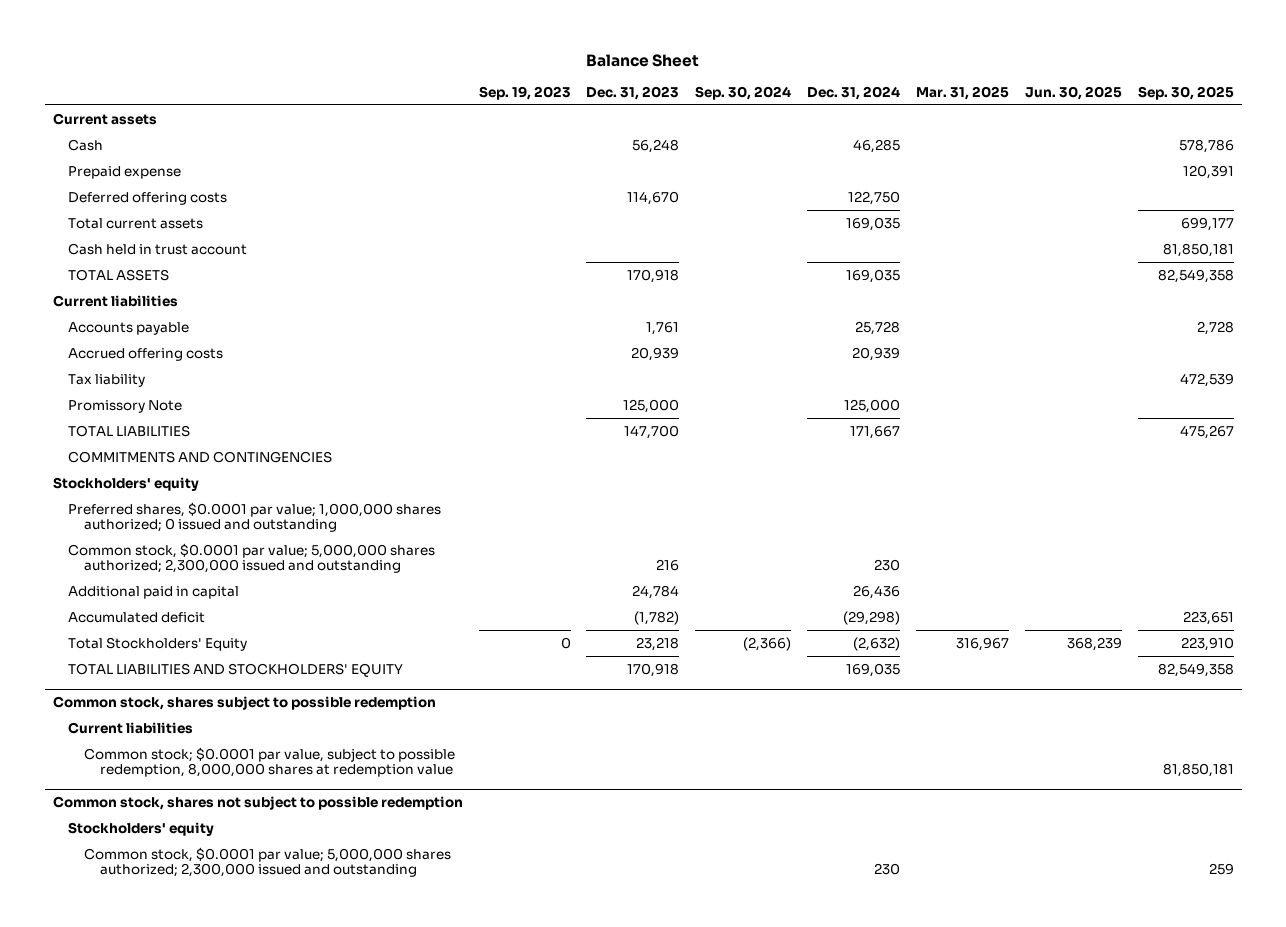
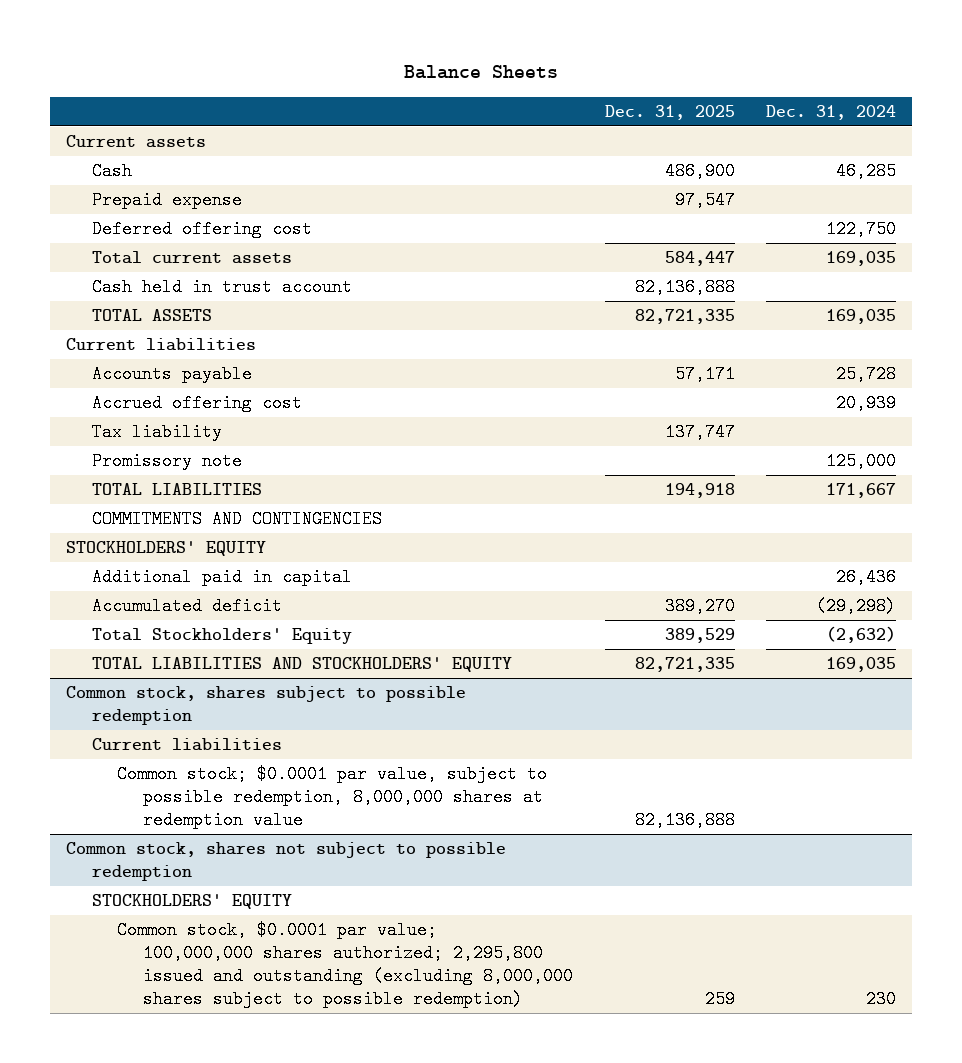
[586,53,700,67] Balance Sheet -> [403,65,558,80] Balance Sheets
[478,86,571,101] Sep. 19, 2023 -> none
[586,86,680,101] Dec. 31, 2023 -> none
[695,86,792,101] Sep. 30, 2024 -> none
[915,86,1009,101] Mar. 31, 2025 -> none
[1024,86,1122,101] Jun. 30, 2025 -> none
[1137,86,1234,101] Sep. 30, 2025 -> none
none -> [604,104,735,120] Dec. 31, 2025
[68,191,228,205] Deferred offering costs -> [91,220,312,239] Deferred offering cost
[68,347,224,361] Accrued offering costs -> [91,394,302,413] Accrued offering cost
[68,399,183,413] Promissory Note -> [91,452,242,471] Promissory note
[68,501,442,533] Preferred shares, $0.0001 par value; 1,000,000 shares authorized; 0 issued and outstanding -> none
[68,542,436,574] Common stock, $0.0001 par value; 5,000,000 shares authorized; 2,300,000 issued and outstanding -> none
[52,476,199,491] Stockholders' equity -> [65,541,266,557] STOCKHOLDERS' EQUITY
[68,821,215,836] Stockholders' equity -> [91,894,292,910] STOCKHOLDERS' EQUITY
[84,846,452,878] Common stock, $0.0001 par value; 5,000,000 shares authorized; 2,300,000 issued and outstanding -> [117,921,574,1009] Common stock, $0.0001 par value; 100,000,000 shares authorized; 2,295,800 issued and outstanding (excluding 8,000,000 shares subject to possible redemption)

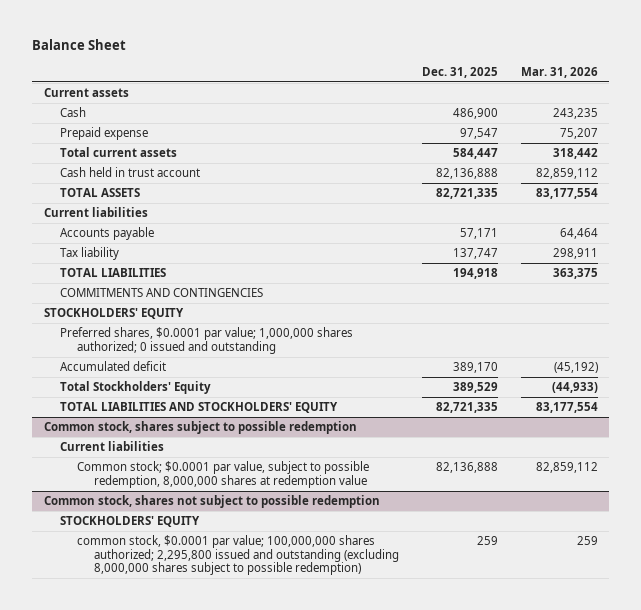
[403,65,558,80] Balance Sheets -> [32,38,127,50] Balance Sheet
[765,104,896,120] Dec. 31, 2024 -> none
none -> [520,66,598,78] Mar. 31, 2026
[91,220,312,239] Deferred offering cost -> none
[91,394,302,413] Accrued offering cost -> none
[91,452,242,471] Promissory note -> none
[91,568,352,587] Additional paid in capital -> none
none -> [60,327,354,354] Preferred shares, $0.0001 par value; 1,000,000 shares authorized; 0 issued and outstanding
[664,597,735,616] 389,270 -> [452,362,498,374] 389,170
[117,921,574,1009] Common stock, $0.0001 par value; 100,000,000 shares authorized; 2,295,800 issued and outstanding (excluding 8,000,000 shares subject to possible redemption) -> [77,535,399,575] common stock, $0.0001 par value; 100,000,000 shares authorized; 2,295,800 issued and outstanding (excluding 8,000,000 shares subject to possible redemption)

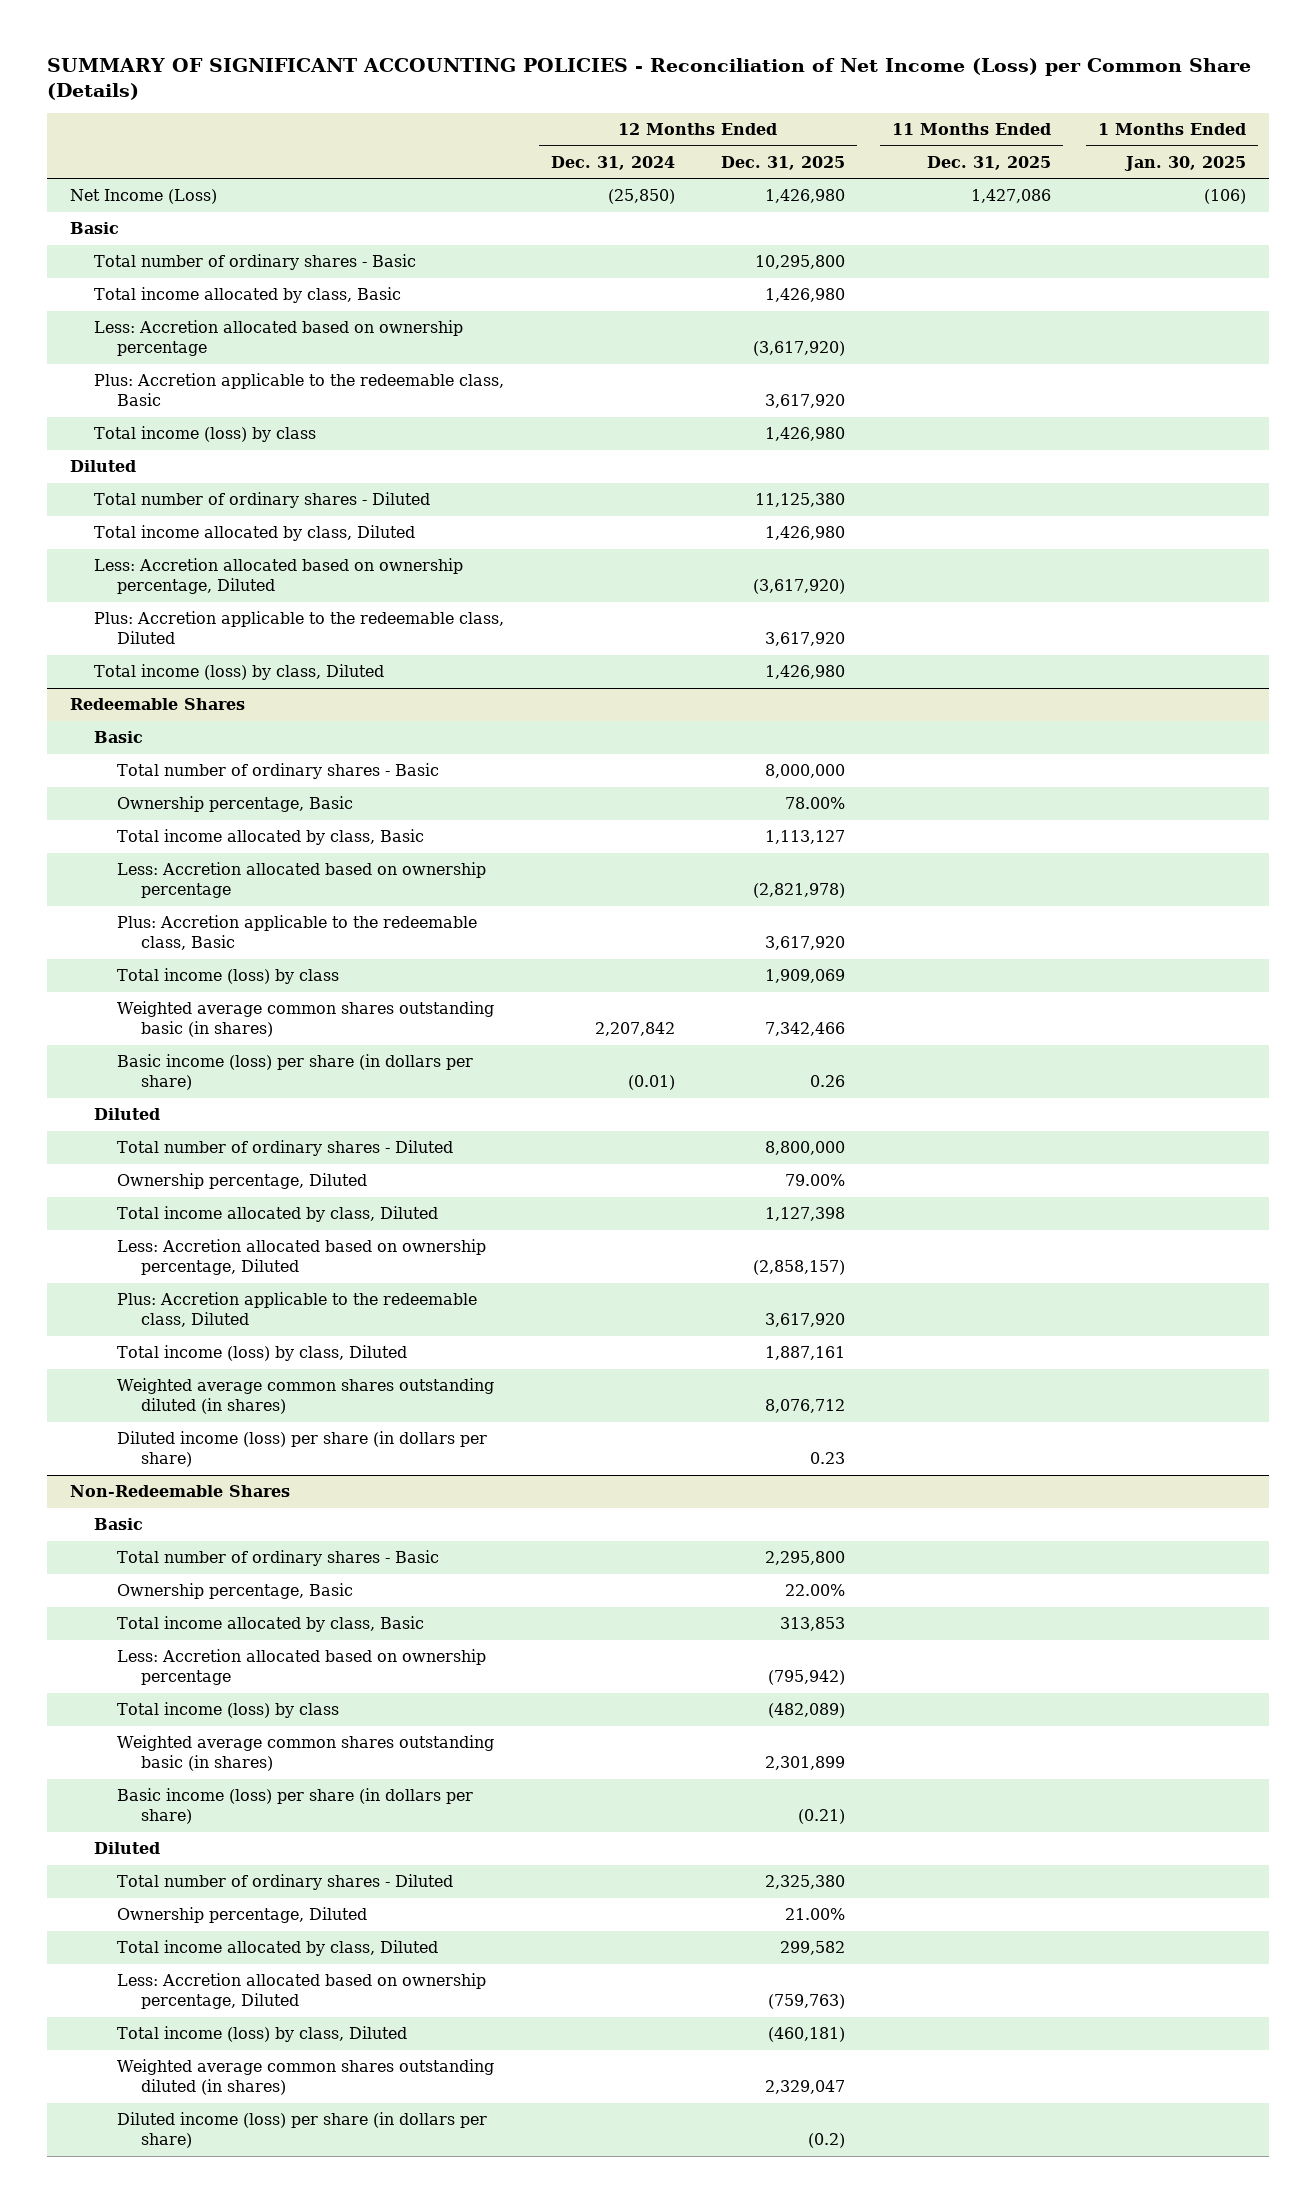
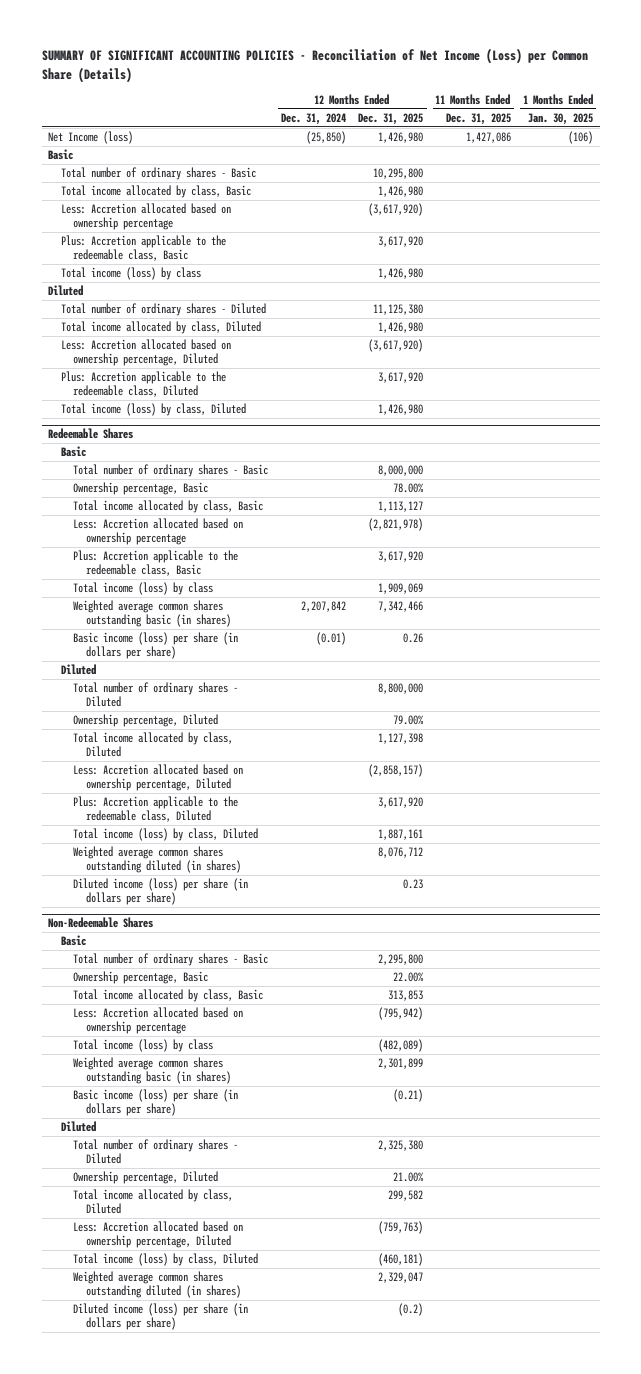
[70,189,218,205] Net Income (Loss) -> [47,131,133,145] Net Income (loss)

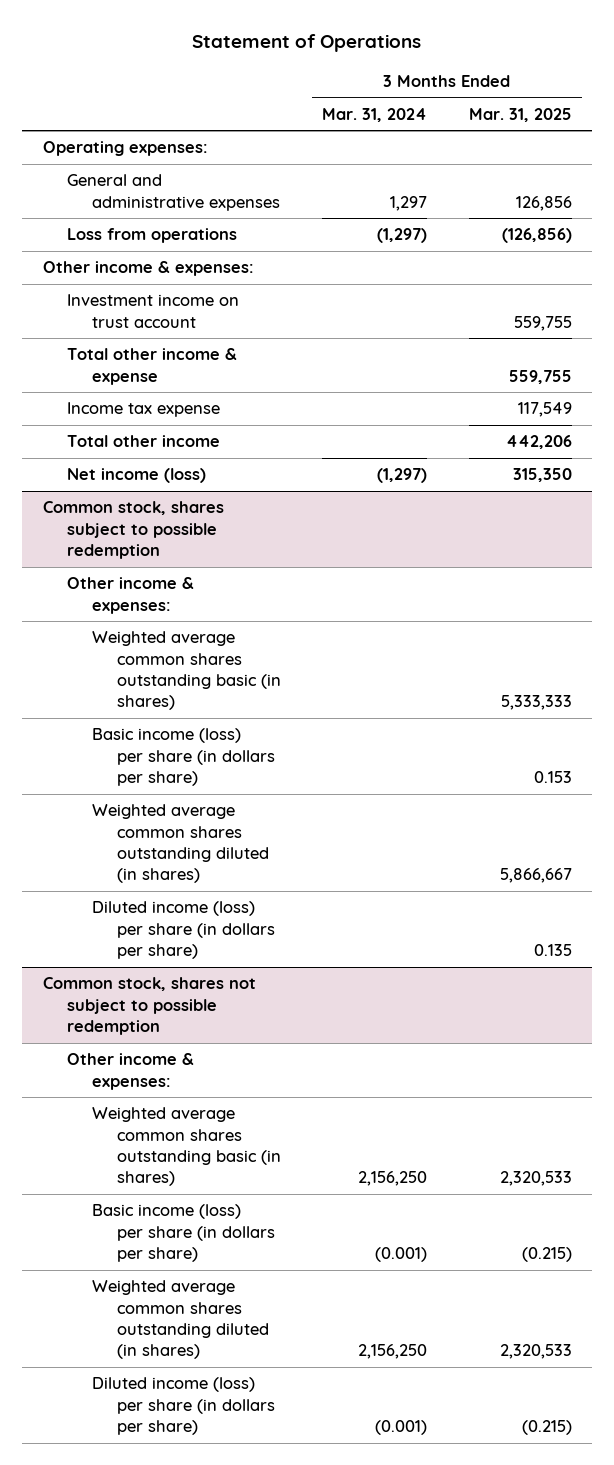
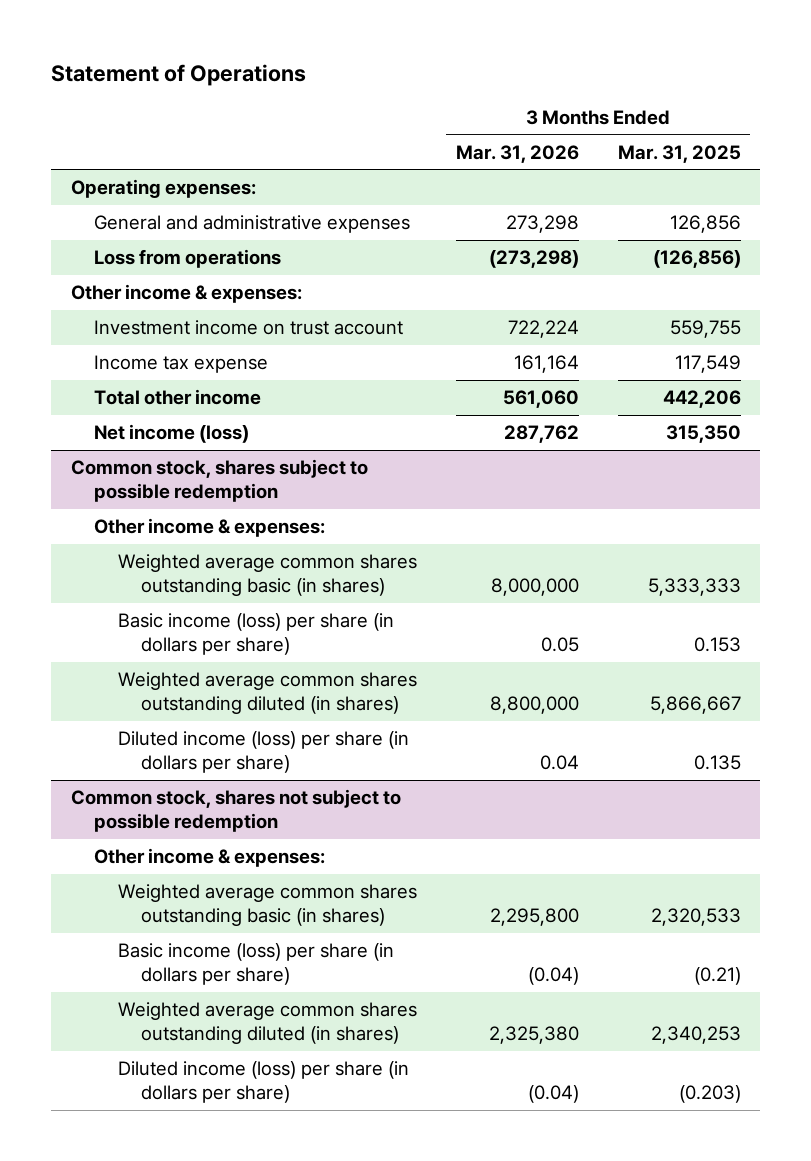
[322,107,428,122] Mar. 31, 2024 -> none
none -> [455,144,579,163] Mar. 31, 2026
[67,348,238,385] Total other income & expense -> none
[521,1247,572,1263] (0.215) -> [693,967,741,986] (0.21)
[499,1344,572,1360] 2,320,533 -> [650,1026,741,1045] 2,340,253
[521,1420,572,1436] (0.215) -> [678,1085,741,1104] (0.203)

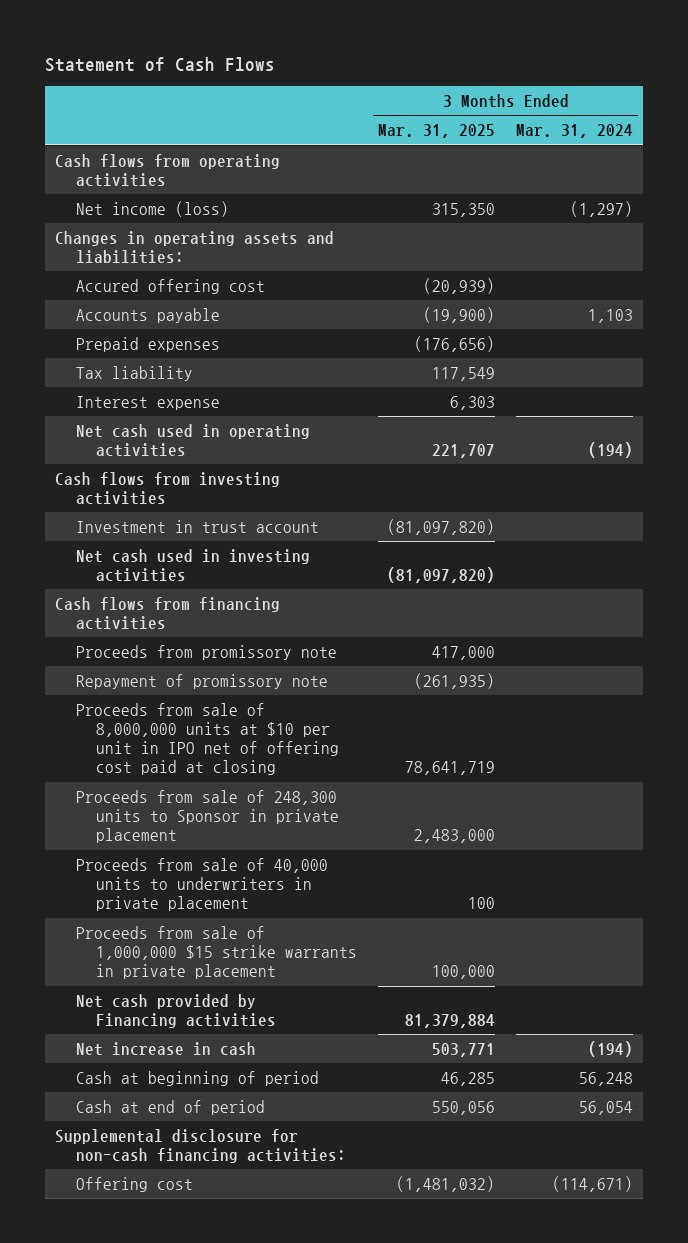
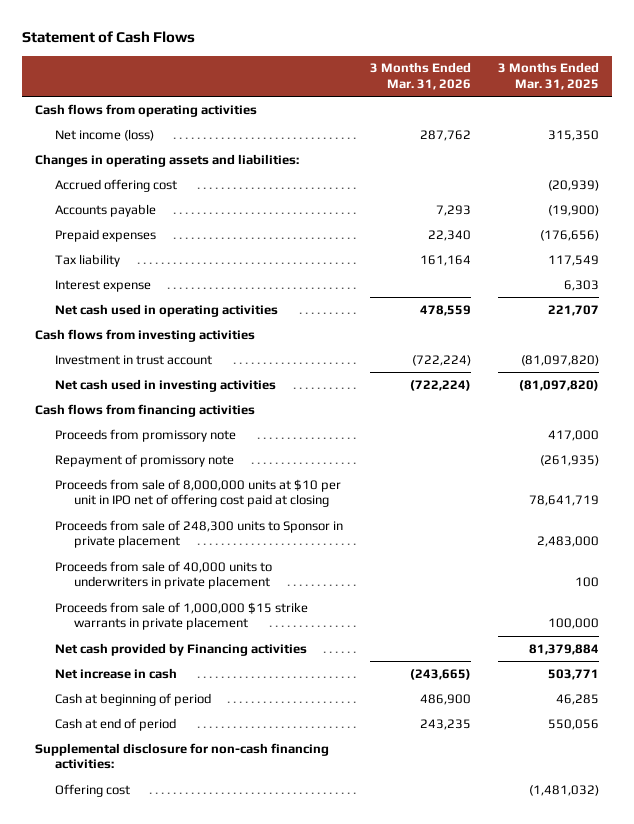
[515,124,633,139] Mar. 31, 2024 -> none
none -> [369,62,471,90] 3 Months Ended Mar. 31, 2026
[75,278,265,294] Accured offering cost -> [54,178,177,192] Accrued offering cost

